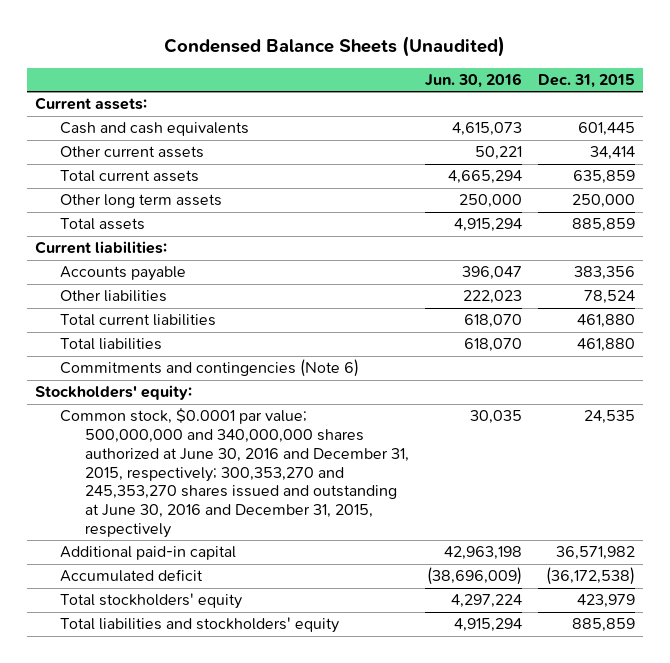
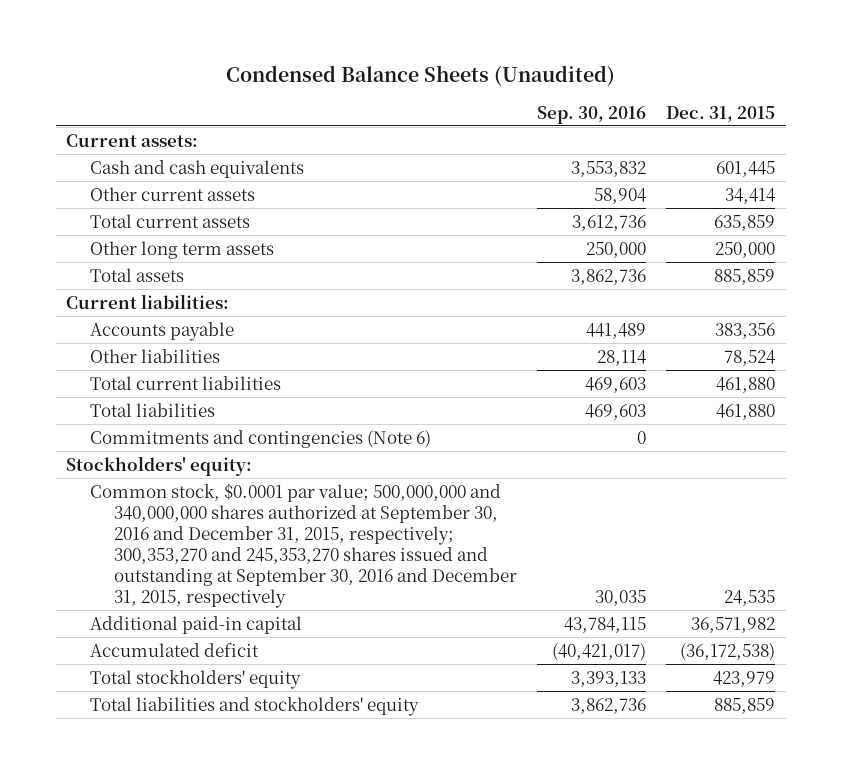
[425,72,523,88] Jun. 30, 2016 -> none
none -> [537,105,647,124] Sep. 30, 2016
[59,408,409,538] Common stock, $0.0001 par value; 500,000,000 and 340,000,000 shares authorized at June 30, 2016 and December 31, 2015, respectively; 300,353,270 and 245,353,270 shares issued and outstanding at June 30, 2016 and December 31, 2015, respectively -> [89,482,517,609] Common stock, $0.0001 par value; 500,000,000 and 340,000,000 shares authorized at September 30, 2016 and December 31, 2015, respectively; 300,353,270 and 245,353,270 shares issued and outstanding at September 30, 2016 and December 31, 2015, respectively

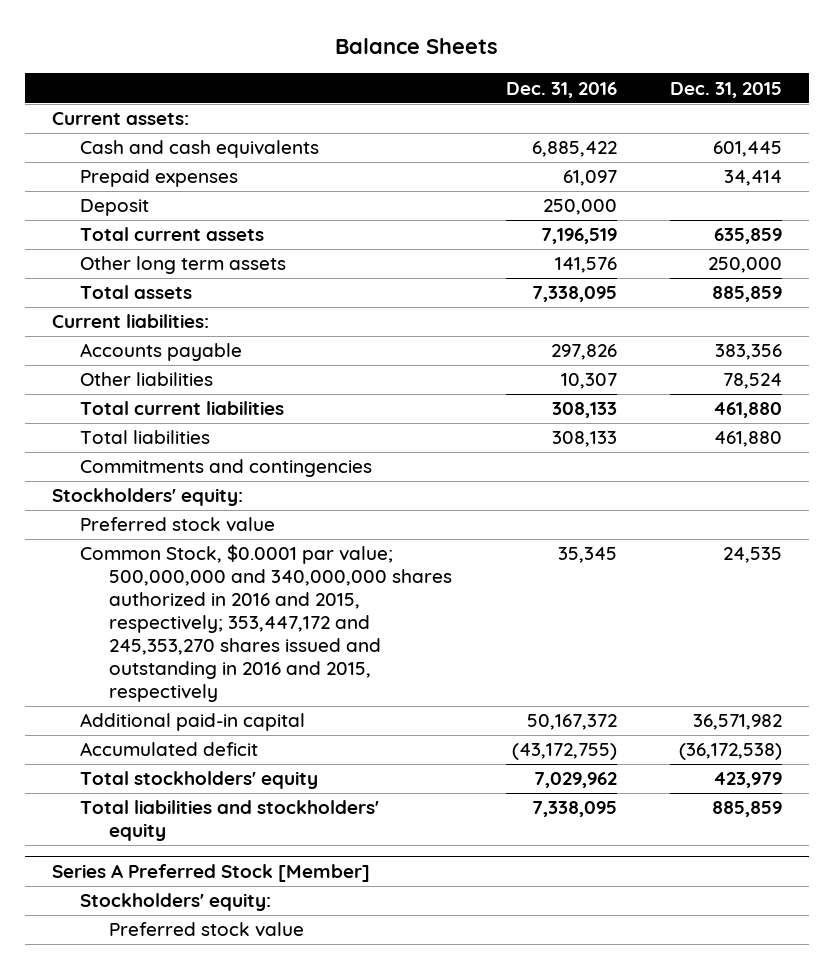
[225,65,615,87] Condensed Balance Sheets (Unaudited) -> [334,38,498,55] Balance Sheets
[537,105,647,124] Sep. 30, 2016 -> none
none -> [505,81,617,98] Dec. 31, 2016
[89,186,255,201] Other current assets -> [80,169,239,188] Prepaid expenses
none -> [80,199,150,217] Deposit
[89,429,431,448] Commitments and contingencies (Note 6) -> [80,459,373,478] Commitments and contingencies
none -> [80,517,276,533] Preferred stock value
[89,482,517,609] Common stock, $0.0001 par value; 500,000,000 and 340,000,000 shares authorized at September 30, 2016 and December 31, 2015, respectively; 300,353,270 and 245,353,270 shares issued and outstanding at September 30, 2016 and December 31, 2015, respectively -> [80,544,453,702] Common Stock, $0.0001 par value; 500,000,000 and 340,000,000 shares authorized in 2016 and 2015, respectively; 353,447,172 and 245,353,270 shares issued and outstanding in 2016 and 2015, respectively
none -> [51,863,370,882] Series A Preferred Stock [Member]
none -> [80,893,272,912] Stockholders' equity:
none -> [109,922,305,938] Preferred stock value

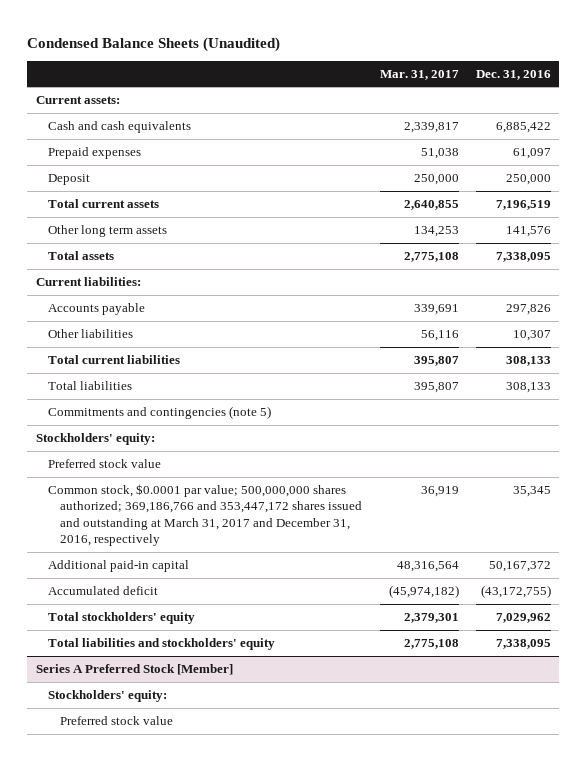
[334,38,498,55] Balance Sheets -> [27,36,281,52] Condensed Balance Sheets (Unaudited)
[670,81,783,98] Dec. 31, 2015 -> none
none -> [379,69,459,80] Mar. 31, 2017
[80,459,373,478] Commitments and contingencies -> [48,406,272,420] Commitments and contingencies (note 5)
[80,544,453,702] Common Stock, $0.0001 par value; 500,000,000 and 340,000,000 shares authorized in 2016 and 2015, respectively; 353,447,172 and 245,353,270 shares issued and outstanding in 2016 and 2015, respectively -> [48,484,363,547] Common stock, $0.0001 par value; 500,000,000 shares authorized; 369,186,766 and 353,447,172 shares issued and outstanding at March 31, 2017 and December 31, 2016, respectively

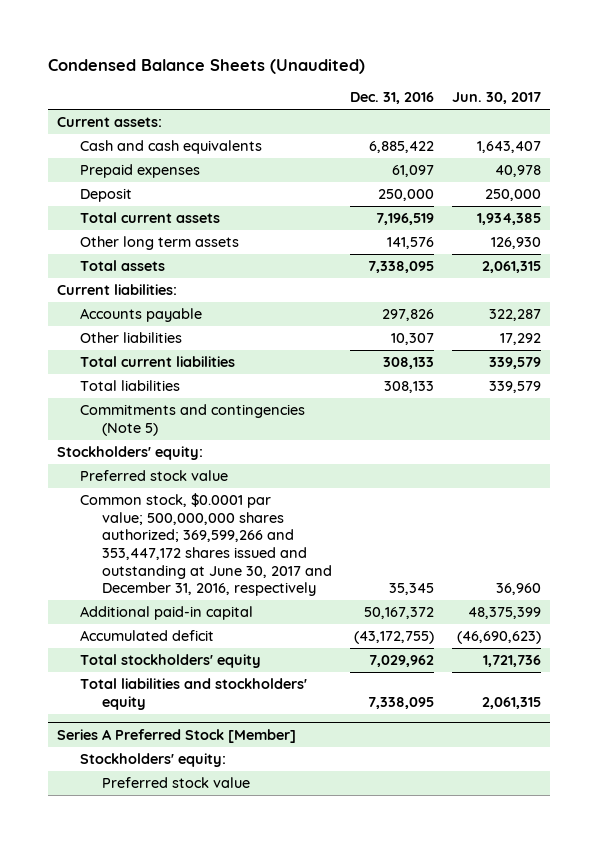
[379,69,459,80] Mar. 31, 2017 -> none
none -> [452,92,542,105] Jun. 30, 2017
[48,406,272,420] Commitments and contingencies (note 5) -> [79,404,305,436] Commitments and contingencies (Note 5)
[48,484,363,547] Common stock, $0.0001 par value; 500,000,000 shares authorized; 369,186,766 and 353,447,172 shares issued and outstanding at March 31, 2017 and December 31, 2016, respectively -> [79,493,333,597] Common stock, $0.0001 par value; 500,000,000 shares authorized; 369,599,266 and 353,447,172 shares issued and outstanding at June 30, 2017 and December 31, 2016, respectively

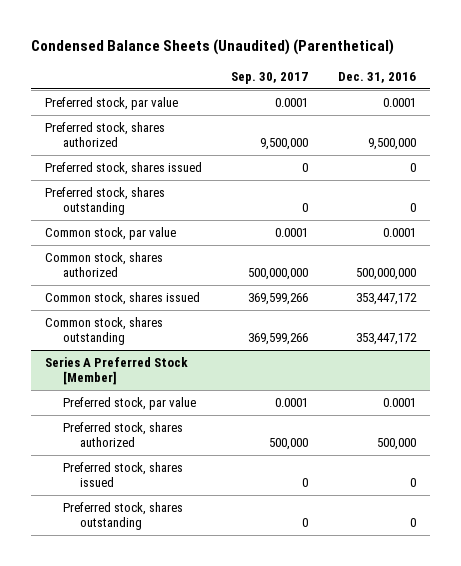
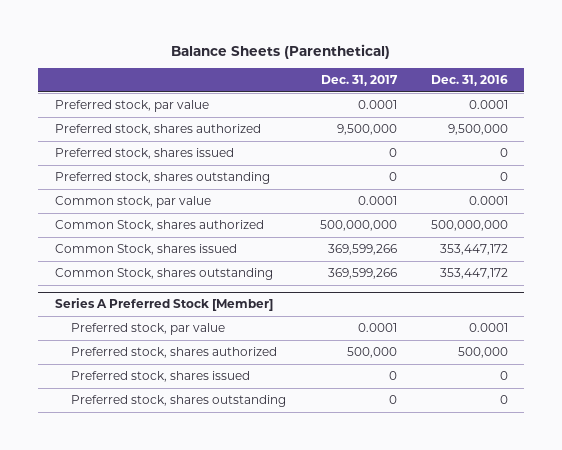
[30,38,394,55] Condensed Balance Sheets (Unaudited) (Parenthetical) -> [171,44,391,60] Balance Sheets (Parenthetical)
[231,71,309,84] Sep. 30, 2017 -> none
none -> [320,75,398,87] Dec. 31, 2017
[45,252,164,278] Common stock, shares authorized -> [54,219,264,231] Common Stock, shares authorized
[45,292,201,306] Common stock, shares issued -> [54,243,237,255] Common Stock, shares issued
[45,317,164,346] Common stock, shares outstanding -> [54,267,273,280] Common Stock, shares outstanding

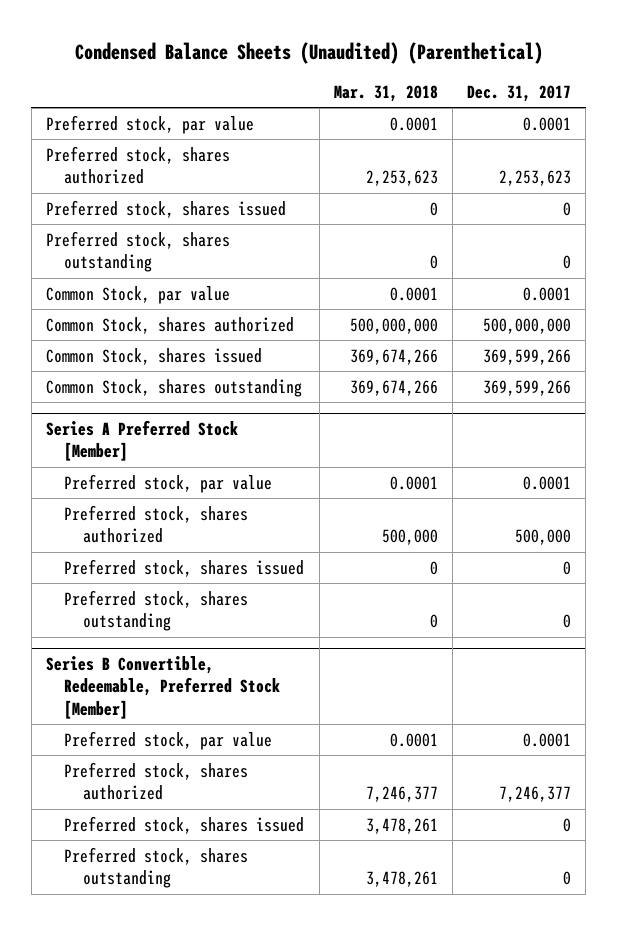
[171,44,391,60] Balance Sheets (Parenthetical) -> [74,41,543,64] Condensed Balance Sheets (Unaudited) (Parenthetical)
[430,75,508,87] Dec. 31, 2016 -> none
none -> [333,85,438,103] Mar. 31, 2018
[336,123,397,135] 9,500,000 -> [499,170,572,187] 2,253,623
[54,195,211,208] Common stock, par value -> [45,285,230,304] Common Stock, par value
none -> [45,655,281,719] Series B Convertible, Redeemable, Preferred Stock [Member]
none -> [64,730,273,750] Preferred stock, par value
none -> [64,761,249,801] Preferred stock, shares authorized
none -> [64,815,305,834] Preferred stock, shares issued
none -> [64,846,249,889] Preferred stock, shares outstanding

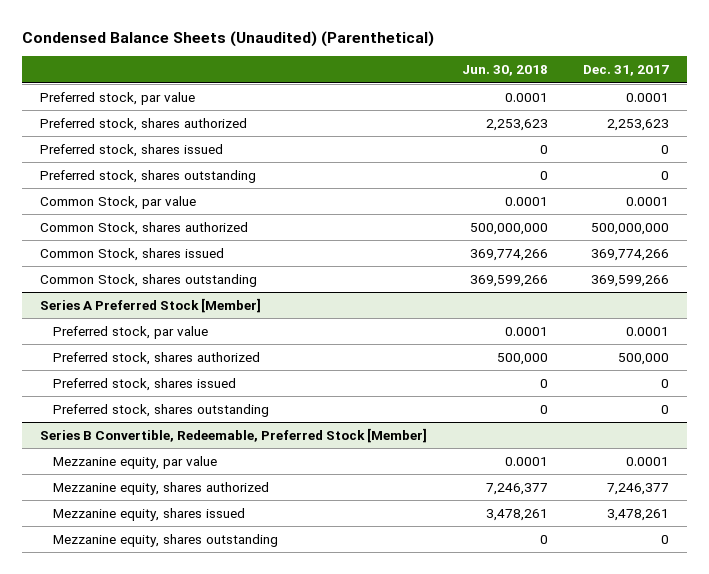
[333,85,438,103] Mar. 31, 2018 -> none
none -> [461,65,548,77] Jun. 30, 2018
[483,348,572,365] 369,599,266 -> [591,248,670,261] 369,774,266
[64,730,273,750] Preferred stock, par value -> none
[64,815,305,834] Preferred stock, shares issued -> none
[64,846,249,889] Preferred stock, shares outstanding -> none
none -> [53,455,218,469] Mezzanine equity, par value
[64,761,249,801] Preferred stock, shares authorized -> [53,481,270,495] Mezzanine equity, shares authorized
none -> [53,507,246,521] Mezzanine equity, shares issued
none -> [53,533,279,547] Mezzanine equity, shares outstanding

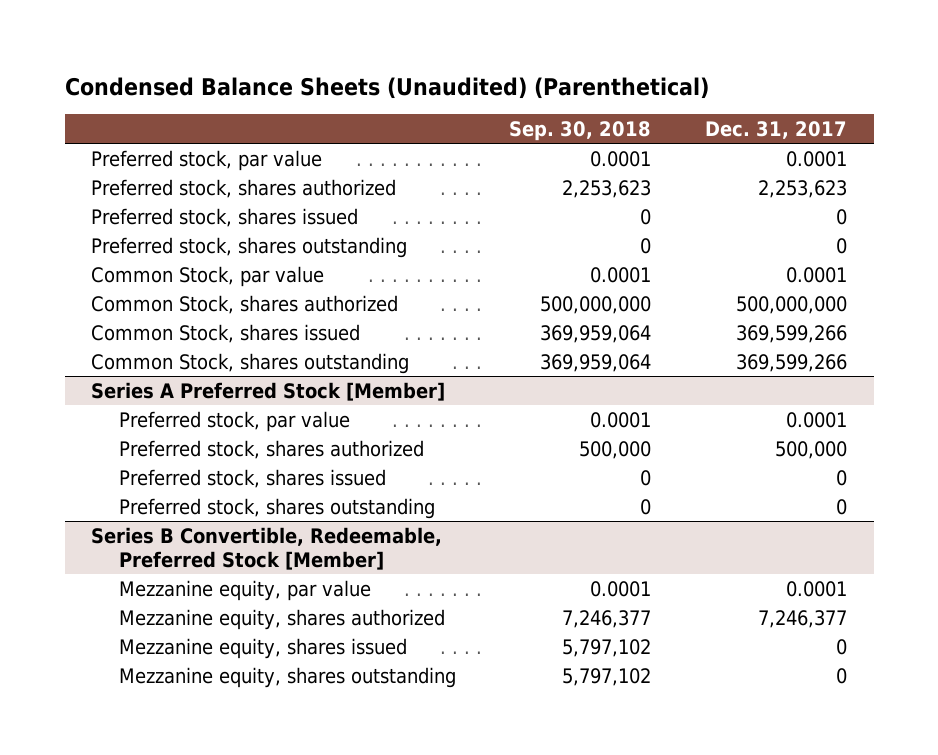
[461,65,548,77] Jun. 30, 2018 -> none
none -> [509,120,652,141] Sep. 30, 2018
[591,248,670,261] 369,774,266 -> [735,324,847,343] 369,599,266
[607,508,670,521] 3,478,261 -> [835,638,847,655] 0

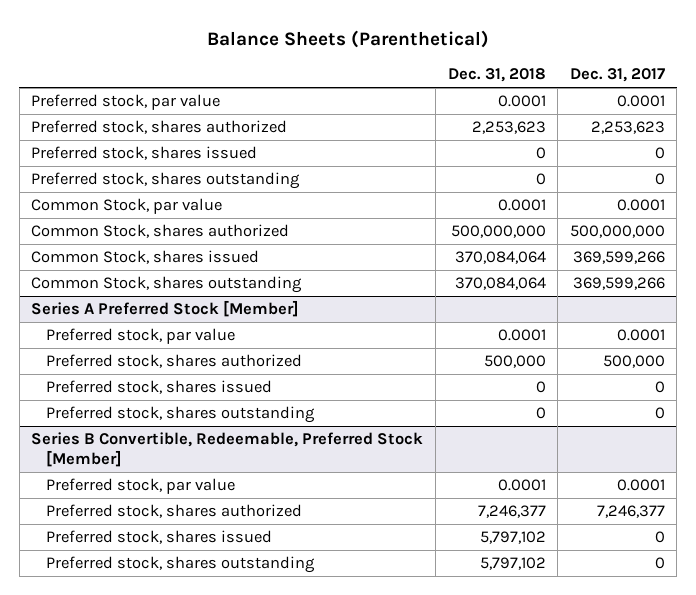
[64,76,709,99] Condensed Balance Sheets (Unaudited) (Parenthetical) -> [207,29,490,48] Balance Sheets (Parenthetical)
[509,120,652,141] Sep. 30, 2018 -> none
none -> [447,68,546,83] Dec. 31, 2018
[118,579,371,601] Mezzanine equity, par value -> none
[118,637,407,659] Mezzanine equity, shares issued -> none
[118,666,456,688] Mezzanine equity, shares outstanding -> none
none -> [46,478,236,495] Preferred stock, par value
[118,608,445,630] Mezzanine equity, shares authorized -> [46,504,303,519] Preferred stock, shares authorized
none -> [46,530,273,545] Preferred stock, shares issued
none -> [46,556,316,574] Preferred stock, shares outstanding

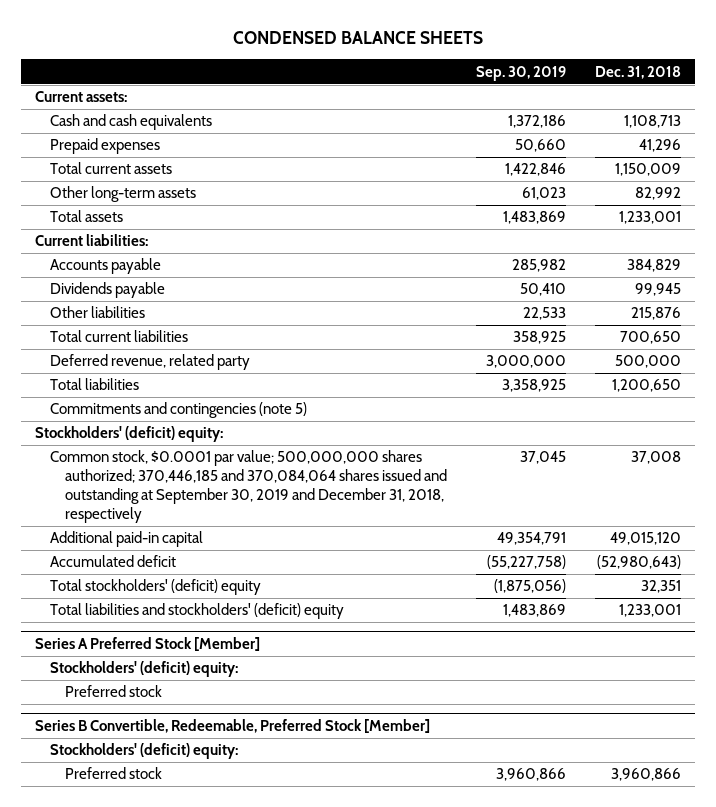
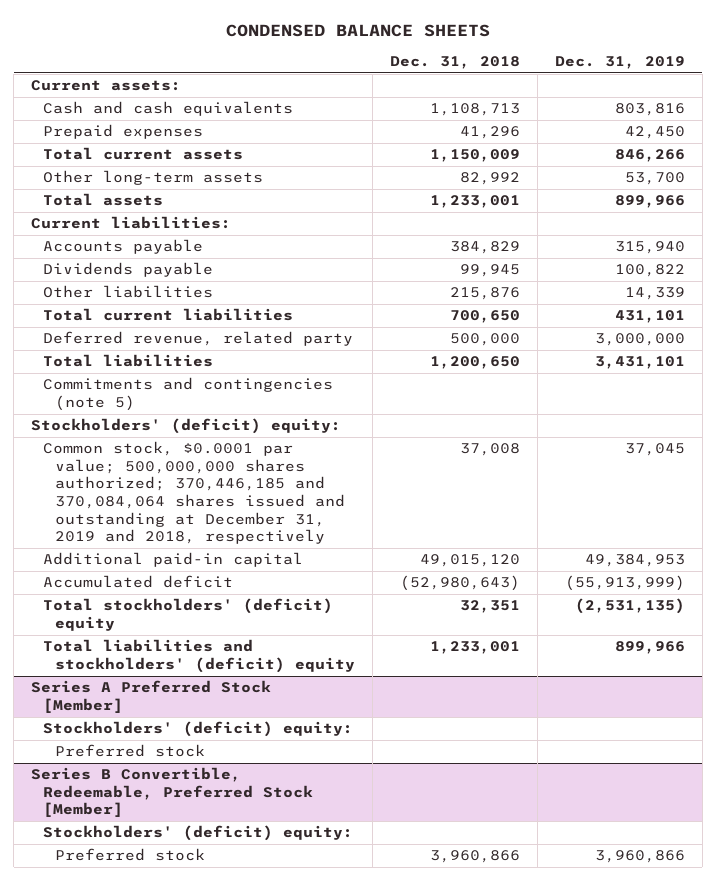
[475,65,566,81] Sep. 30, 2019 -> none
none -> [554,56,685,70] Dec. 31, 2019
[50,450,448,524] Common stock, $0.0001 par value; 500,000,000 shares authorized; 370,446,185 and 370,084,064 shares issued and outstanding at September 30, 2019 and December 31, 2018, respectively -> [43,441,345,545] Common stock, $0.0001 par value; 500,000,000 shares authorized; 370,446,185 and 370,084,064 shares issued and outstanding at December 31, 2019 and 2018, respectively

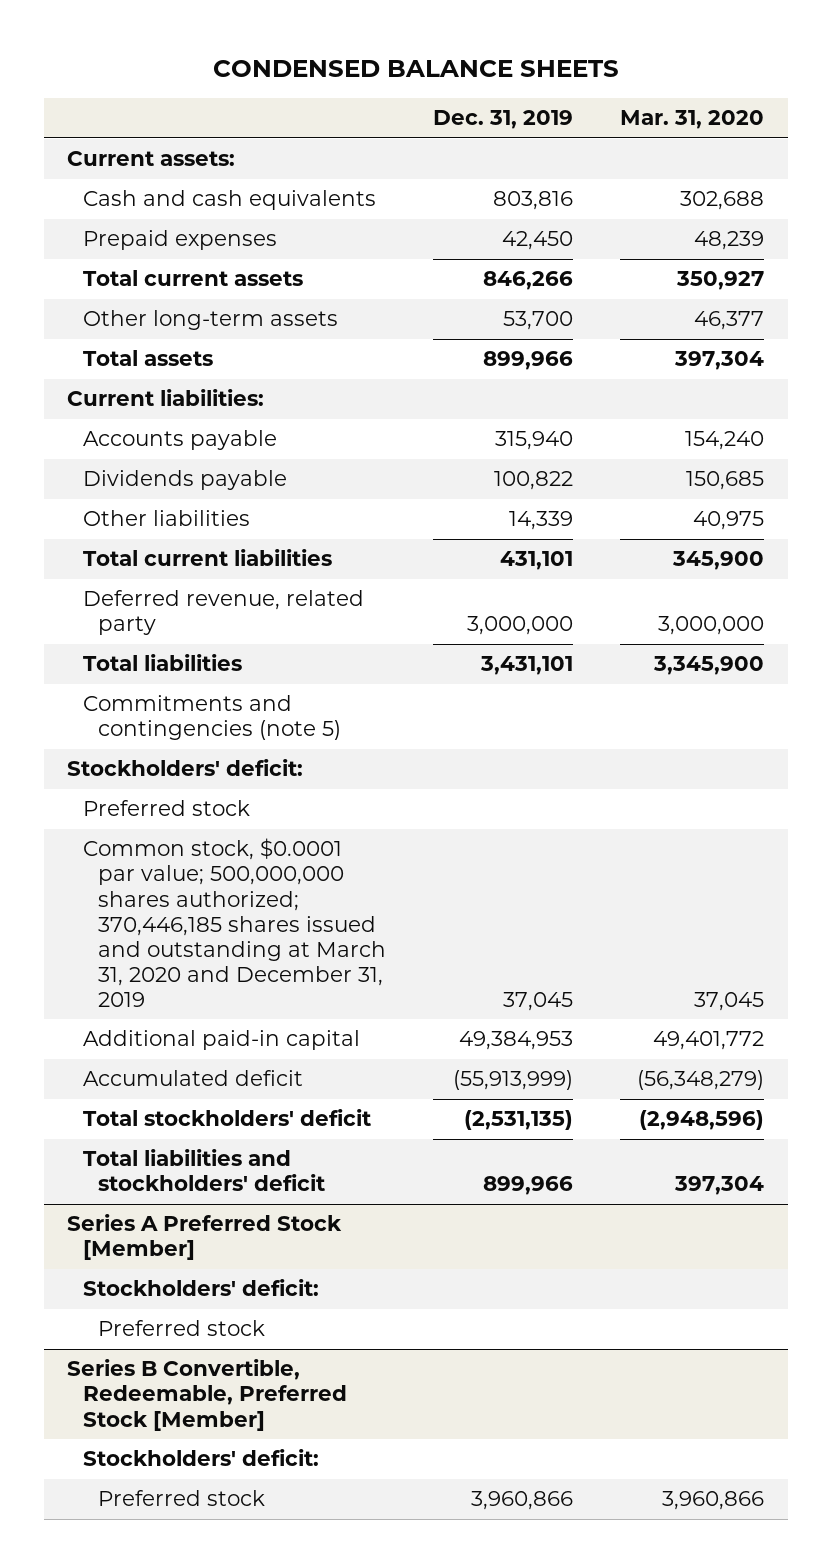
[389,56,520,70] Dec. 31, 2018 -> none
none -> [620,110,765,130] Mar. 31, 2020
[31,418,342,435] Stockholders' (deficit) equity: -> [67,759,304,777] Stockholders' deficit:
none -> [82,800,250,817] Preferred stock
[43,441,345,545] Common stock, $0.0001 par value; 500,000,000 shares authorized; 370,446,185 and 370,084,064 shares issued and outstanding at December 31, 2019 and 2018, respectively -> [82,838,386,1008] Common stock, $0.0001 par value; 500,000,000 shares authorized; 370,446,185 shares issued and outstanding at March 31, 2020 and December 31, 2019
[43,598,334,631] Total stockholders' (deficit) equity -> [82,1109,371,1127] Total stockholders' deficit
[43,639,355,673] Total liabilities and stockholders' (deficit) equity -> [82,1149,325,1192] Total liabilities and stockholders' deficit
[43,721,354,738] Stockholders' (deficit) equity: -> [82,1279,319,1297] Stockholders' deficit:
[43,825,354,842] Stockholders' (deficit) equity: -> [82,1449,319,1467] Stockholders' deficit:

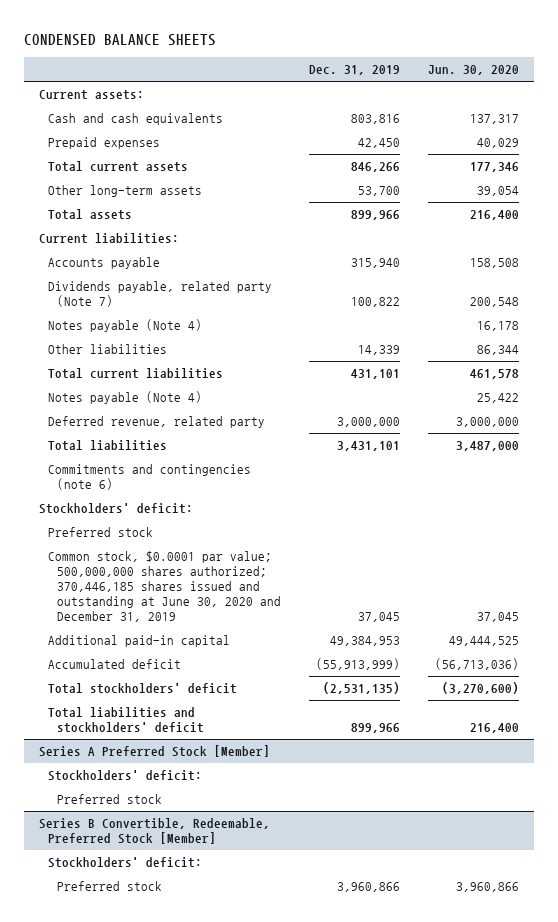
[620,110,765,130] Mar. 31, 2020 -> none
none -> [428,65,520,76] Jun. 30, 2020
[82,470,287,491] Dividends payable -> [47,281,272,308] Dividends payable, related party (Note 7)
none -> [47,319,202,333] Notes payable (Note 4)
none -> [47,391,202,405] Notes payable (Note 4)
[82,695,341,741] Commitments and contingencies (note 5) -> [47,464,251,491] Commitments and contingencies (note 6)
[82,838,386,1008] Common stock, $0.0001 par value; 500,000,000 shares authorized; 370,446,185 shares issued and outstanding at March 31, 2020 and December 31, 2019 -> [47,551,281,622] Common stock, $0.0001 par value; 500,000,000 shares authorized; 370,446,185 shares issued and outstanding at June 30, 2020 and December 31, 2019

